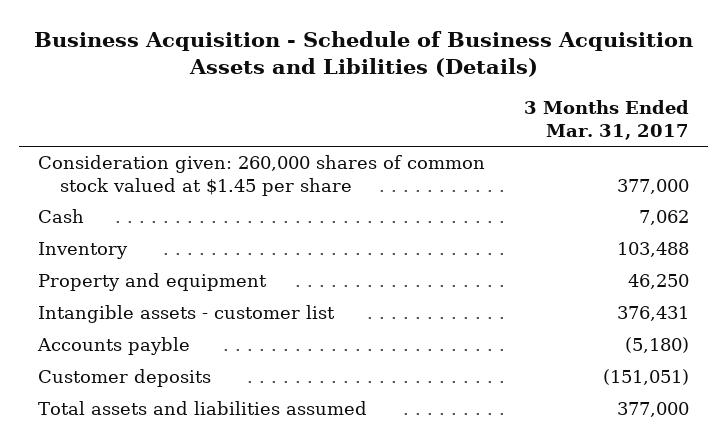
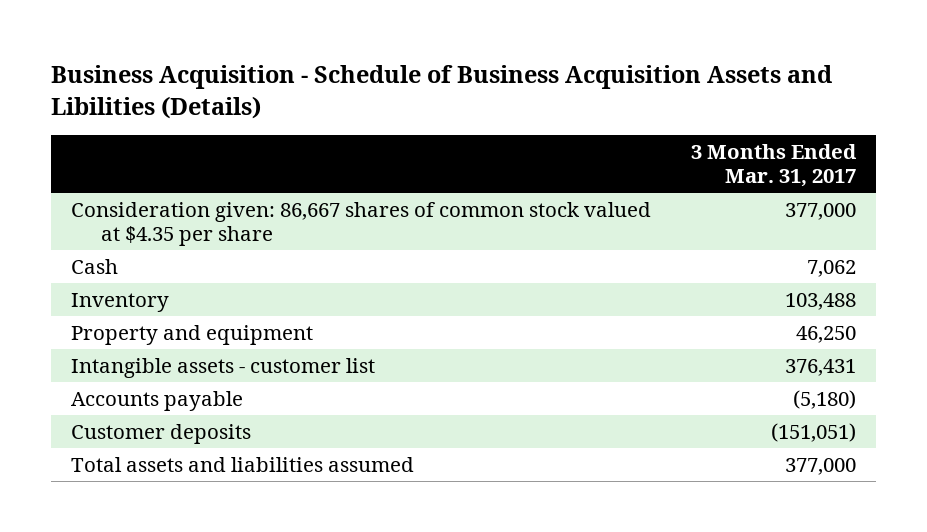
[38,155,486,196] Consideration given: 260,000 shares of common stock valued at $1.45 per share -> [71,201,652,246] Consideration given: 86,667 shares of common stock valued at $4.35 per share
[37,337,191,356] Accounts payble -> [71,390,244,411] Accounts payable

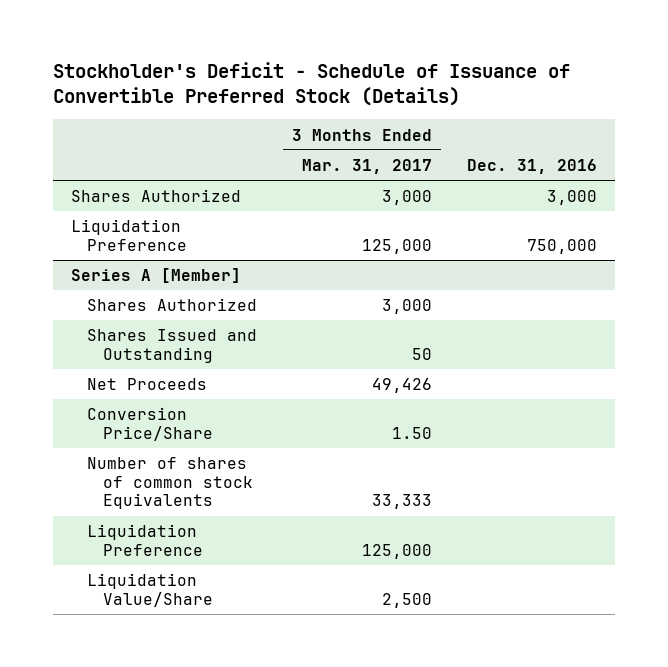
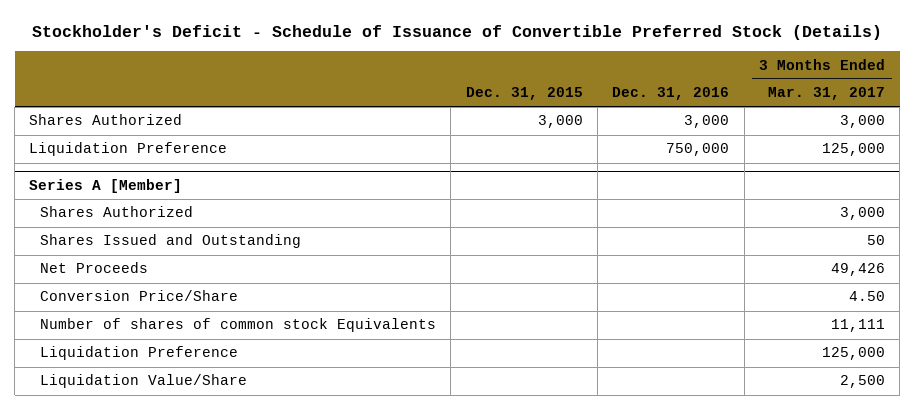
none -> [465,87,583,101] Dec. 31, 2015
[392,426,433,439] 1.50 -> [849,291,886,302] 4.50
[372,494,433,510] 33,333 -> [831,319,886,333] 11,111

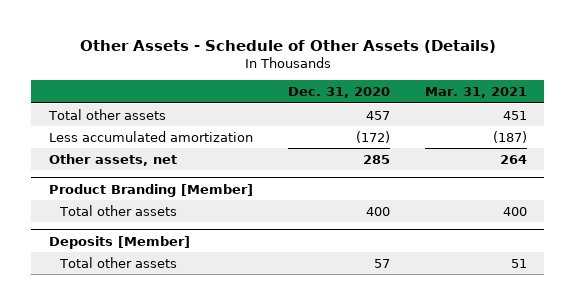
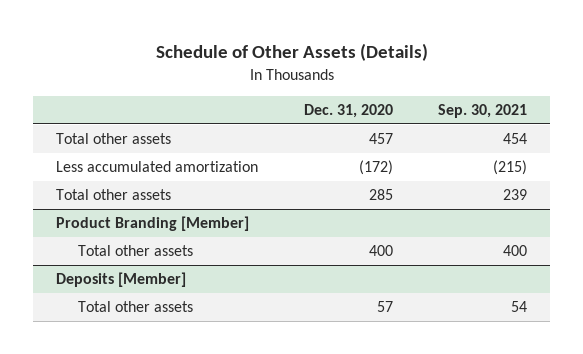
[79,39,496,53] Other Assets - Schedule of Other Assets (Details) -> [155,43,428,62] Schedule of Other Assets (Details)
[424,87,527,99] Mar. 31, 2021 -> none
none -> [438,104,528,119] Sep. 30, 2021
[48,153,177,166] Other assets, net -> [56,189,172,201] Total other assets

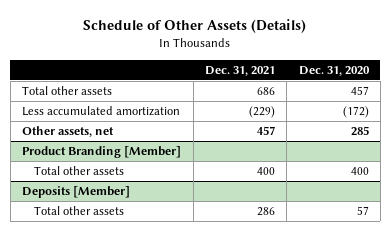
[438,104,528,119] Sep. 30, 2021 -> none
none -> [204,65,275,76] Dec. 31, 2021
[56,189,172,201] Total other assets -> [22,126,115,138] Other assets, net

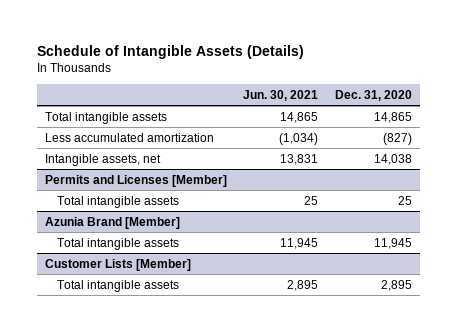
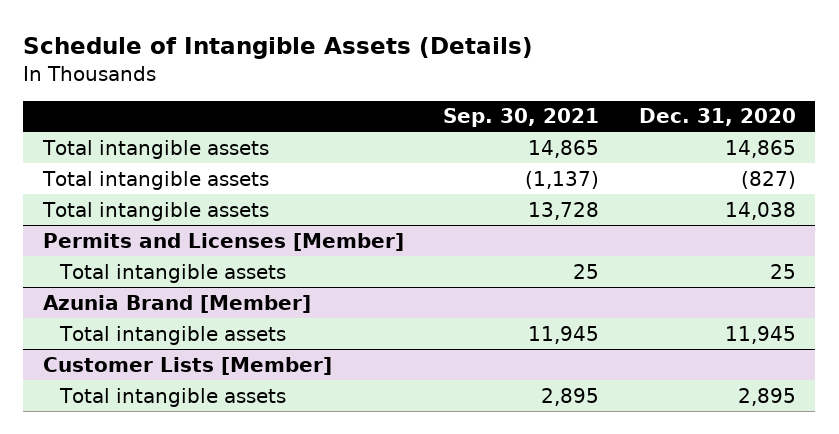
[243,89,319,101] Jun. 30, 2021 -> none
none -> [443,108,600,128] Sep. 30, 2021
[45,132,215,142] Less accumulated amortization -> [42,170,270,190] Total intangible assets
[45,153,162,166] Intangible assets, net -> [42,201,270,221] Total intangible assets

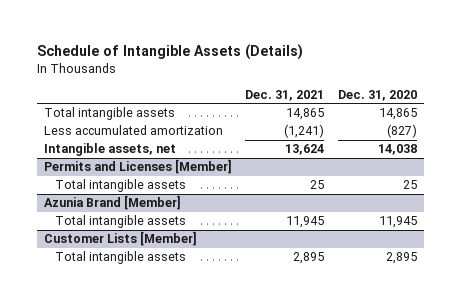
[443,108,600,128] Sep. 30, 2021 -> none
none -> [245,89,325,101] Dec. 31, 2021
[42,170,270,190] Total intangible assets -> [43,125,223,136] Less accumulated amortization
[42,201,270,221] Total intangible assets -> [43,143,176,157] Intangible assets, net

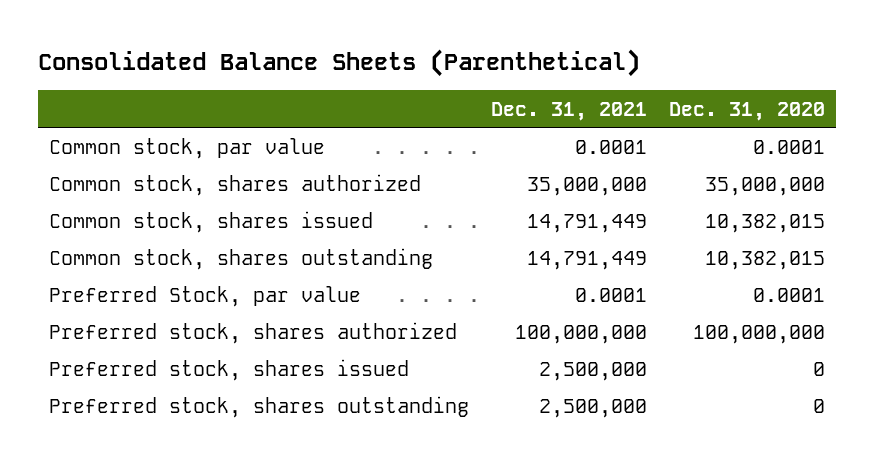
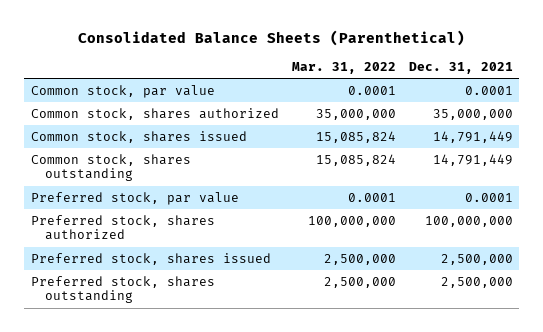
[669,101,826,121] Dec. 31, 2020 -> none
none -> [291,62,396,75] Mar. 31, 2022
[49,285,362,307] Preferred Stock, par value -> [30,191,239,205] Preferred stock, par value

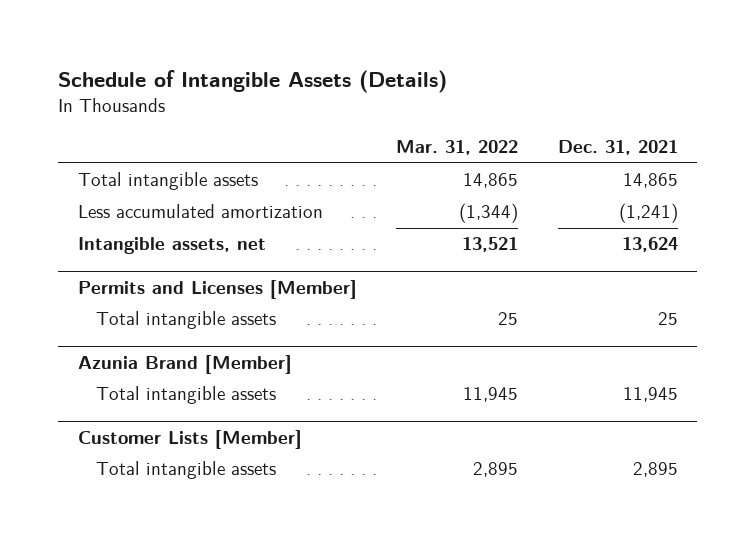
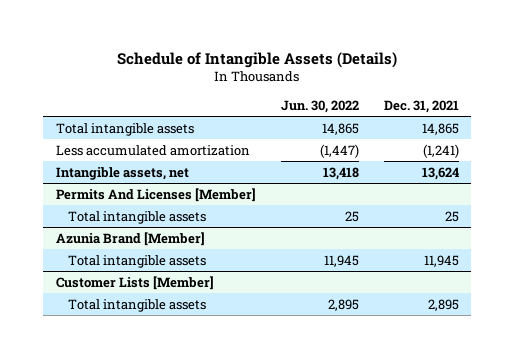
[396,140,519,156] Mar. 31, 2022 -> none
none -> [280,99,359,113] Jun. 30, 2022
[77,280,357,300] Permits and Licenses [Member] -> [55,187,256,202] Permits And Licenses [Member]

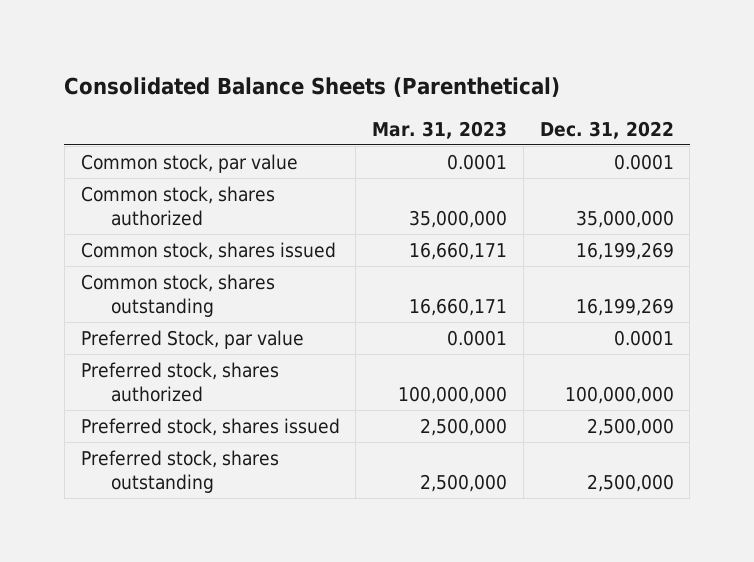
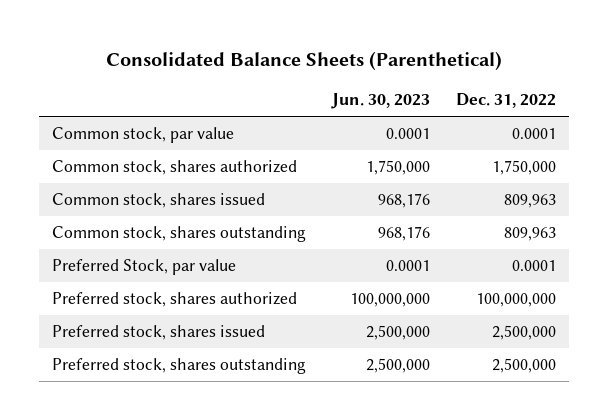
[372,120,508,139] Mar. 31, 2023 -> none
none -> [330,93,430,110] Jun. 30, 2023
[575,210,674,229] 35,000,000 -> [491,160,556,176] 1,750,000
[575,241,674,260] 16,199,269 -> [503,194,556,209] 809,963
[575,298,674,317] 16,199,269 -> [503,227,556,242] 809,963

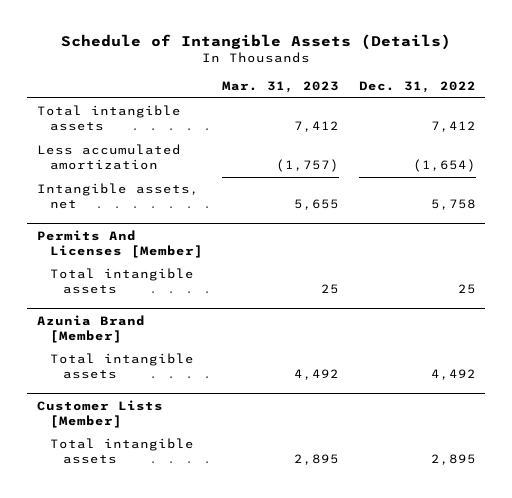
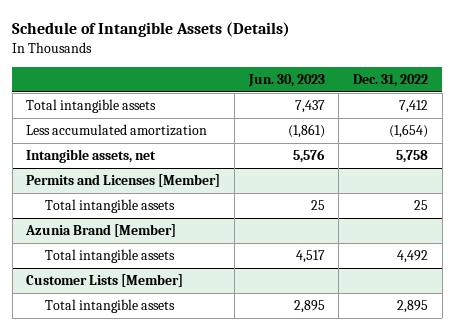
[222,81,340,94] Mar. 31, 2023 -> none
none -> [247,74,325,88] Jun. 30, 2023
[36,229,203,258] Permits And Licenses [Member] -> [26,174,221,188] Permits and Licenses [Member]

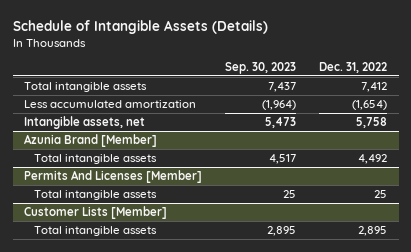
[247,74,325,88] Jun. 30, 2023 -> none
none -> [225,62,297,75] Sep. 30, 2023
[26,174,221,188] Permits and Licenses [Member] -> none
[44,199,175,214] Total intangible assets -> none
none -> [24,169,203,183] Permits And Licenses [Member]
none -> [34,189,158,200] Total intangible assets

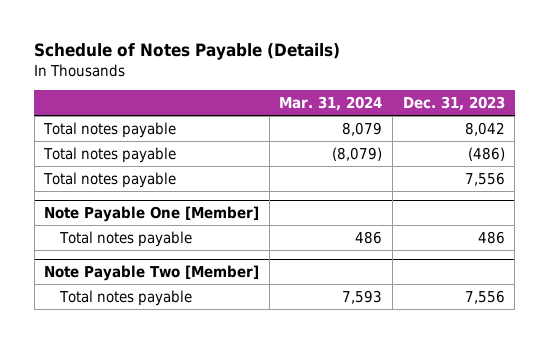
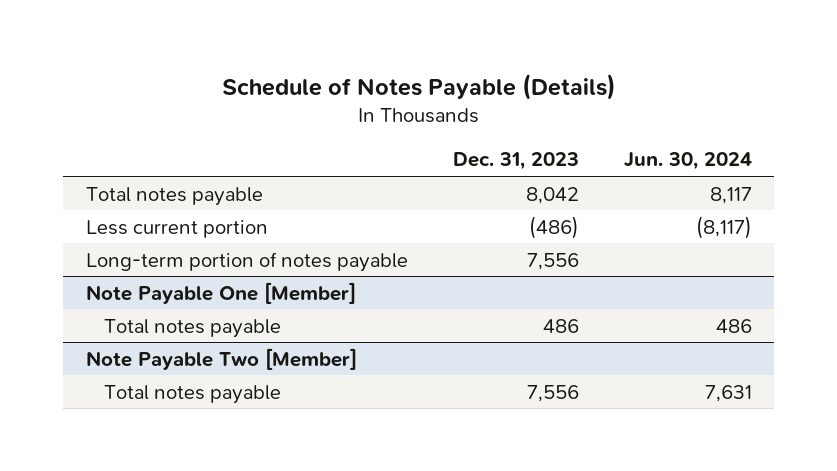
[279,96,383,112] Mar. 31, 2024 -> none
none -> [623,152,752,171] Jun. 30, 2024
[43,146,177,163] Total notes payable -> [85,219,268,238] Less current portion
[43,171,177,188] Total notes payable -> [85,251,408,272] Long-term portion of notes payable

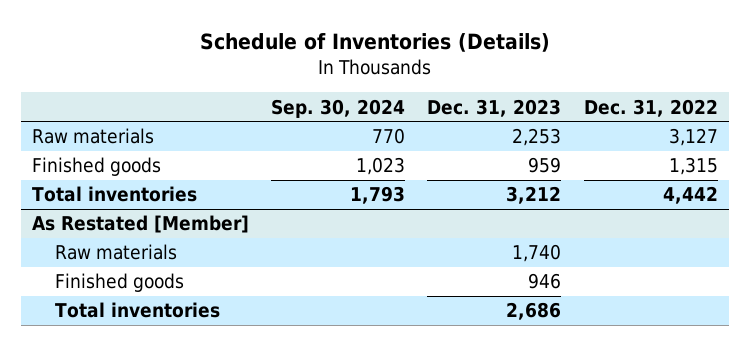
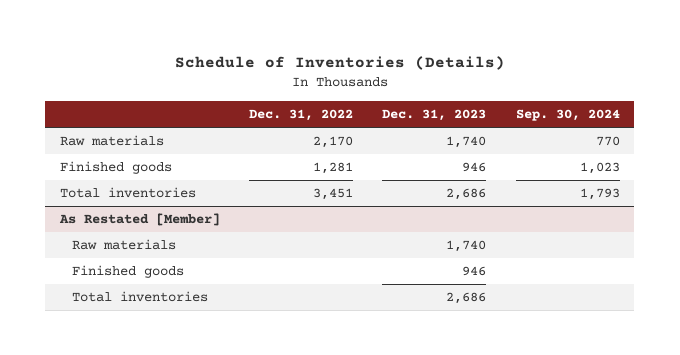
[512,128,562,147] 2,253 -> [446,136,487,149] 1,740
[668,128,718,147] 3,127 -> [313,136,354,149] 2,170
[528,157,562,174] 959 -> [462,162,487,173] 946
[668,157,718,176] 1,315 -> [313,162,354,175] 1,281
[506,186,562,205] 3,212 -> [446,188,487,201] 2,686
[662,186,718,205] 4,442 -> [313,188,354,201] 3,451

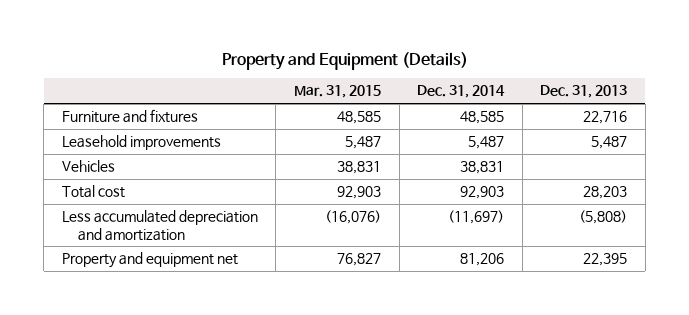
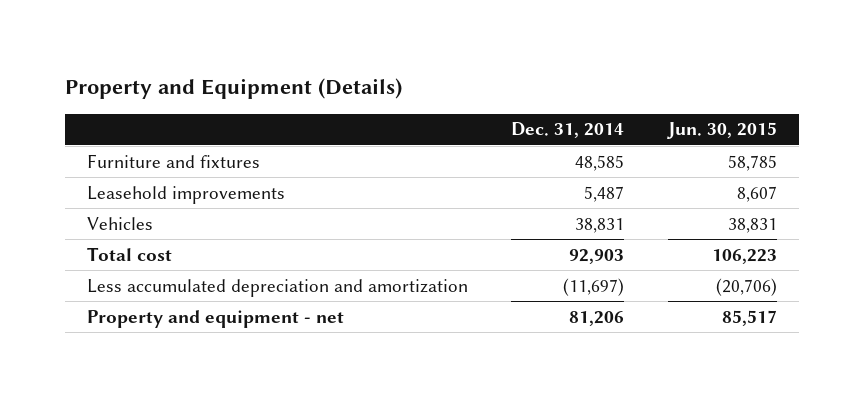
[294,85,382,99] Mar. 31, 2015 -> none
[540,85,628,99] Dec. 31, 2013 -> none
none -> [667,122,778,140] Jun. 30, 2015
[61,252,238,269] Property and equipment net -> [86,309,344,328] Property and equipment - net

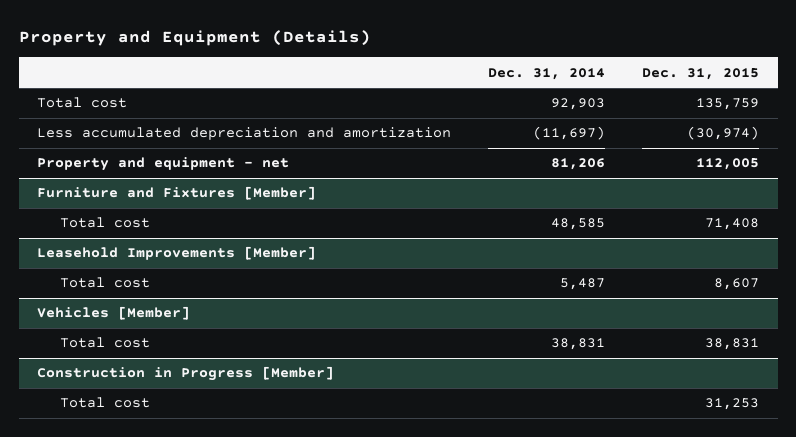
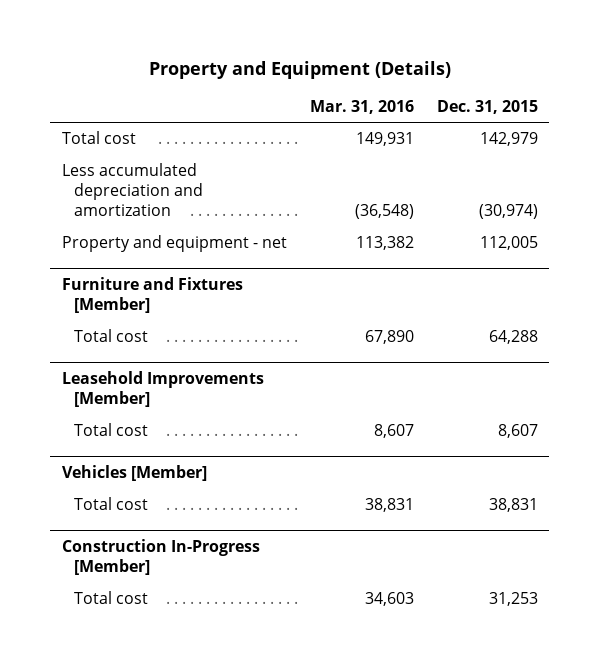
[488,67,606,80] Dec. 31, 2014 -> none
none -> [309,99,414,114] Mar. 31, 2016
[696,98,760,111] 135,759 -> [479,132,538,147] 142,979
[705,218,760,231] 71,408 -> [488,330,538,345] 64,288
[37,366,335,382] Construction in Progress [Member] -> [61,539,260,576] Construction In-Progress [Member]

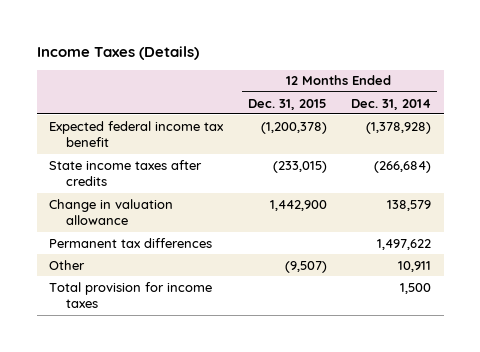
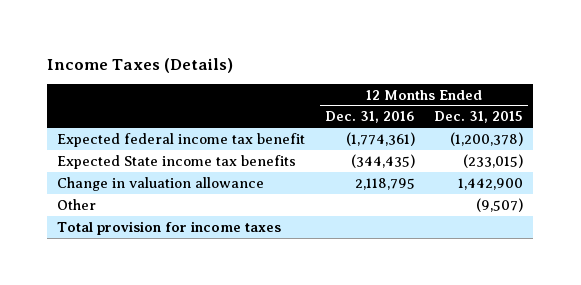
[351,98,432,110] Dec. 31, 2014 -> none
none -> [324,111,415,124] Dec. 31, 2016
[49,159,203,187] State income taxes after credits -> [57,154,297,169] Expected State income tax benefits
[49,237,213,248] Permanent tax differences -> none

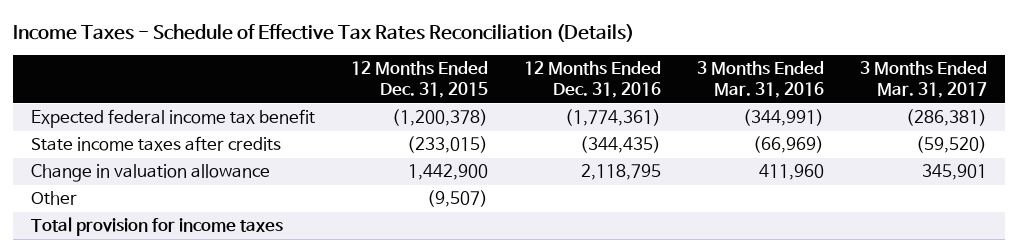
[47,57,234,73] Income Taxes (Details) -> [13,23,635,42] Income Taxes - Schedule of Effective Tax Rates Reconciliation (Details)
none -> [696,61,824,99] 3 Months Ended Mar. 31, 2016
none -> [859,61,987,99] 3 Months Ended Mar. 31, 2017
[57,154,297,169] Expected State income tax benefits -> [31,136,282,152] State income taxes after credits

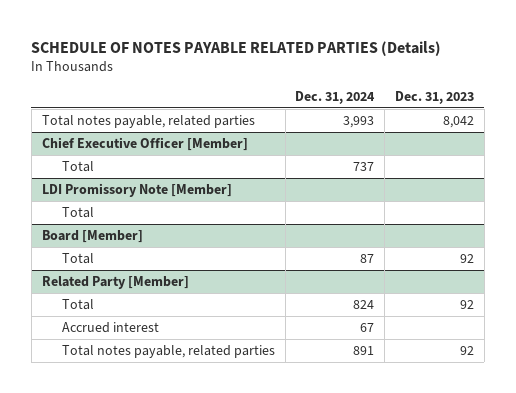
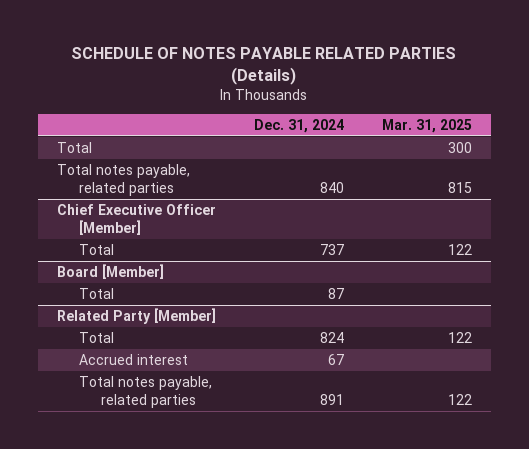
[395,90,475,104] Dec. 31, 2023 -> none
none -> [382,118,473,133] Mar. 31, 2025
none -> [56,141,92,153] Total
[343,115,375,128] 3,993 -> [319,181,344,193] 840
[41,182,232,197] LDI Promissory Note [Member] -> none
[61,206,94,218] Total -> none

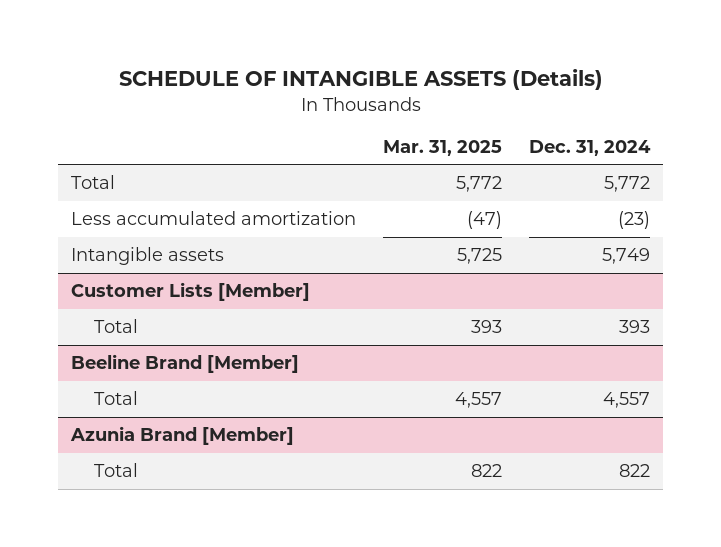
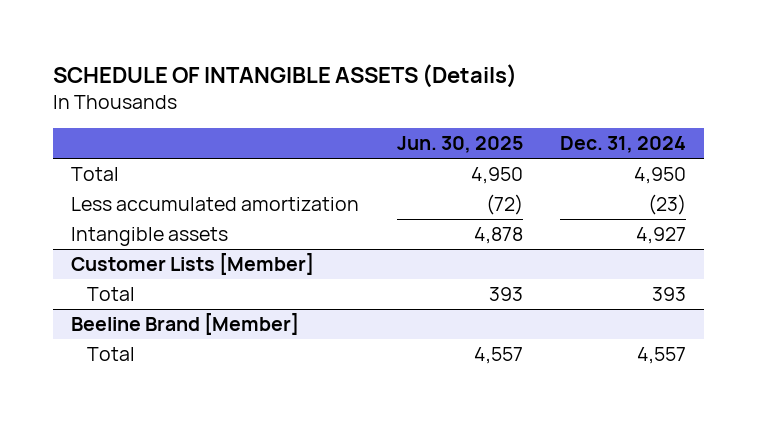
[383,139,503,156] Mar. 31, 2025 -> none
none -> [396,136,523,154] Jun. 30, 2025
[603,176,650,193] 5,772 -> [633,167,686,185] 4,950
[601,248,650,265] 5,749 -> [635,227,686,245] 4,927
[70,426,295,446] Azunia Brand [Member] -> none
[93,463,138,478] Total -> none

